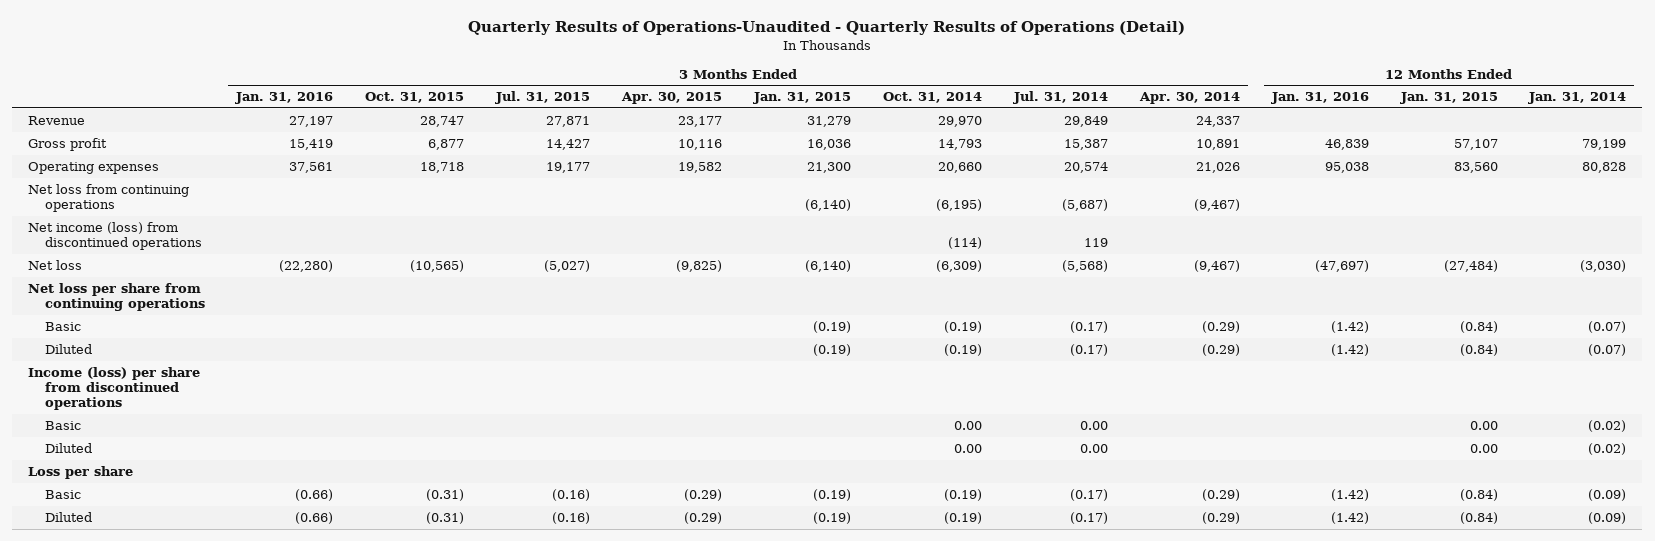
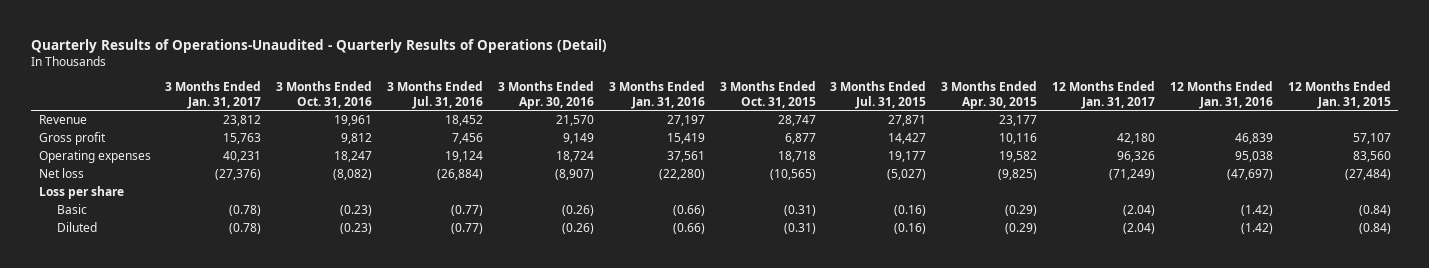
[753,92,852,105] Jan. 31, 2015 -> none
[882,92,982,104] Oct. 31, 2014 -> none
[1012,91,1108,105] Jul. 31, 2014 -> none
[1138,92,1240,105] Apr. 30, 2014 -> none
[1528,92,1627,105] Jan. 31, 2014 -> none
none -> [165,81,262,109] 3 Months Ended Jan. 31, 2017
none -> [276,81,373,108] 3 Months Ended Oct. 31, 2016
none -> [387,81,484,109] 3 Months Ended Jul. 31, 2016
none -> [497,81,594,109] 3 Months Ended Apr. 30, 2016
none -> [1052,81,1156,109] 12 Months Ended Jan. 31, 2017
[28,184,190,213] Net loss from continuing operations -> none
[28,222,202,251] Net income (loss) from discontinued operations -> none
[28,283,205,312] Net loss per share from continuing operations -> none
[44,322,81,332] Basic -> none
[44,344,92,355] Diluted -> none
[28,367,201,411] Income (loss) per share from discontinued operations -> none
[44,421,81,431] Basic -> none
[44,443,92,454] Diluted -> none

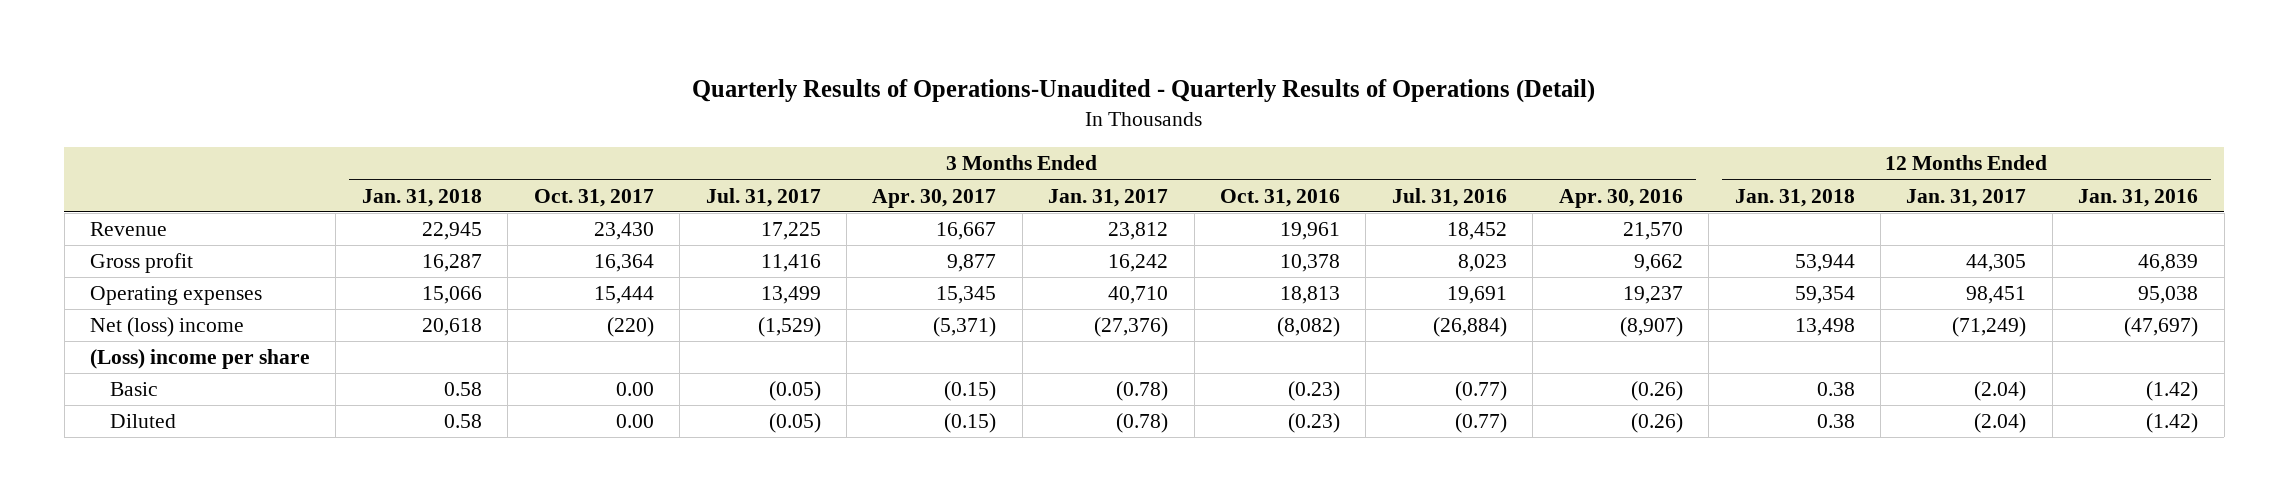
[608,81,705,109] 3 Months Ended Jan. 31, 2016 -> none
[719,81,816,108] 3 Months Ended Oct. 31, 2015 -> none
[830,81,927,109] 3 Months Ended Jul. 31, 2015 -> none
[941,81,1038,109] 3 Months Ended Apr. 30, 2015 -> none
[1287,81,1391,109] 12 Months Ended Jan. 31, 2015 -> none
none -> [361,188,482,207] Jan. 31, 2018
none -> [533,188,654,207] Oct. 31, 2017
none -> [705,187,821,207] Jul. 31, 2017
none -> [872,188,997,208] Apr. 30, 2017
none -> [1734,188,1855,207] Jan. 31, 2018
[223,133,262,145] 15,763 -> [1108,254,1169,273] 16,242
[341,133,373,145] 9,812 -> [1280,254,1341,273] 10,378
[452,133,484,145] 7,456 -> [1457,254,1507,273] 8,023
[562,133,594,145] 9,149 -> [1633,254,1683,273] 9,662
[1117,133,1156,145] 42,180 -> [1966,254,2027,273] 44,305
[223,151,262,163] 40,231 -> [1108,286,1169,305] 40,710
[334,151,373,163] 18,247 -> [1280,286,1341,305] 18,813
[445,151,484,163] 19,124 -> [1446,286,1507,305] 19,691
[555,151,594,163] 18,724 -> [1622,286,1683,305] 19,237
[1117,151,1156,163] 96,326 -> [1966,286,2027,305] 98,451
[38,168,84,179] Net loss -> [90,317,245,338] Net (loss) income
[38,186,124,200] Loss per share -> [90,349,311,370] (Loss) income per share

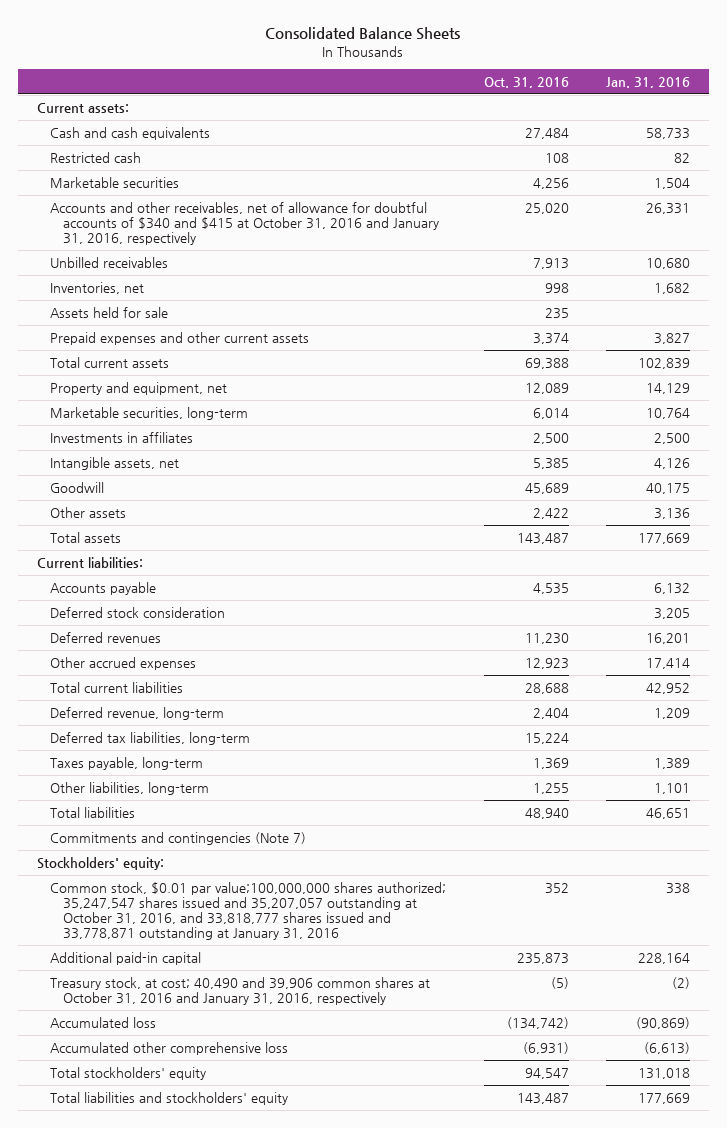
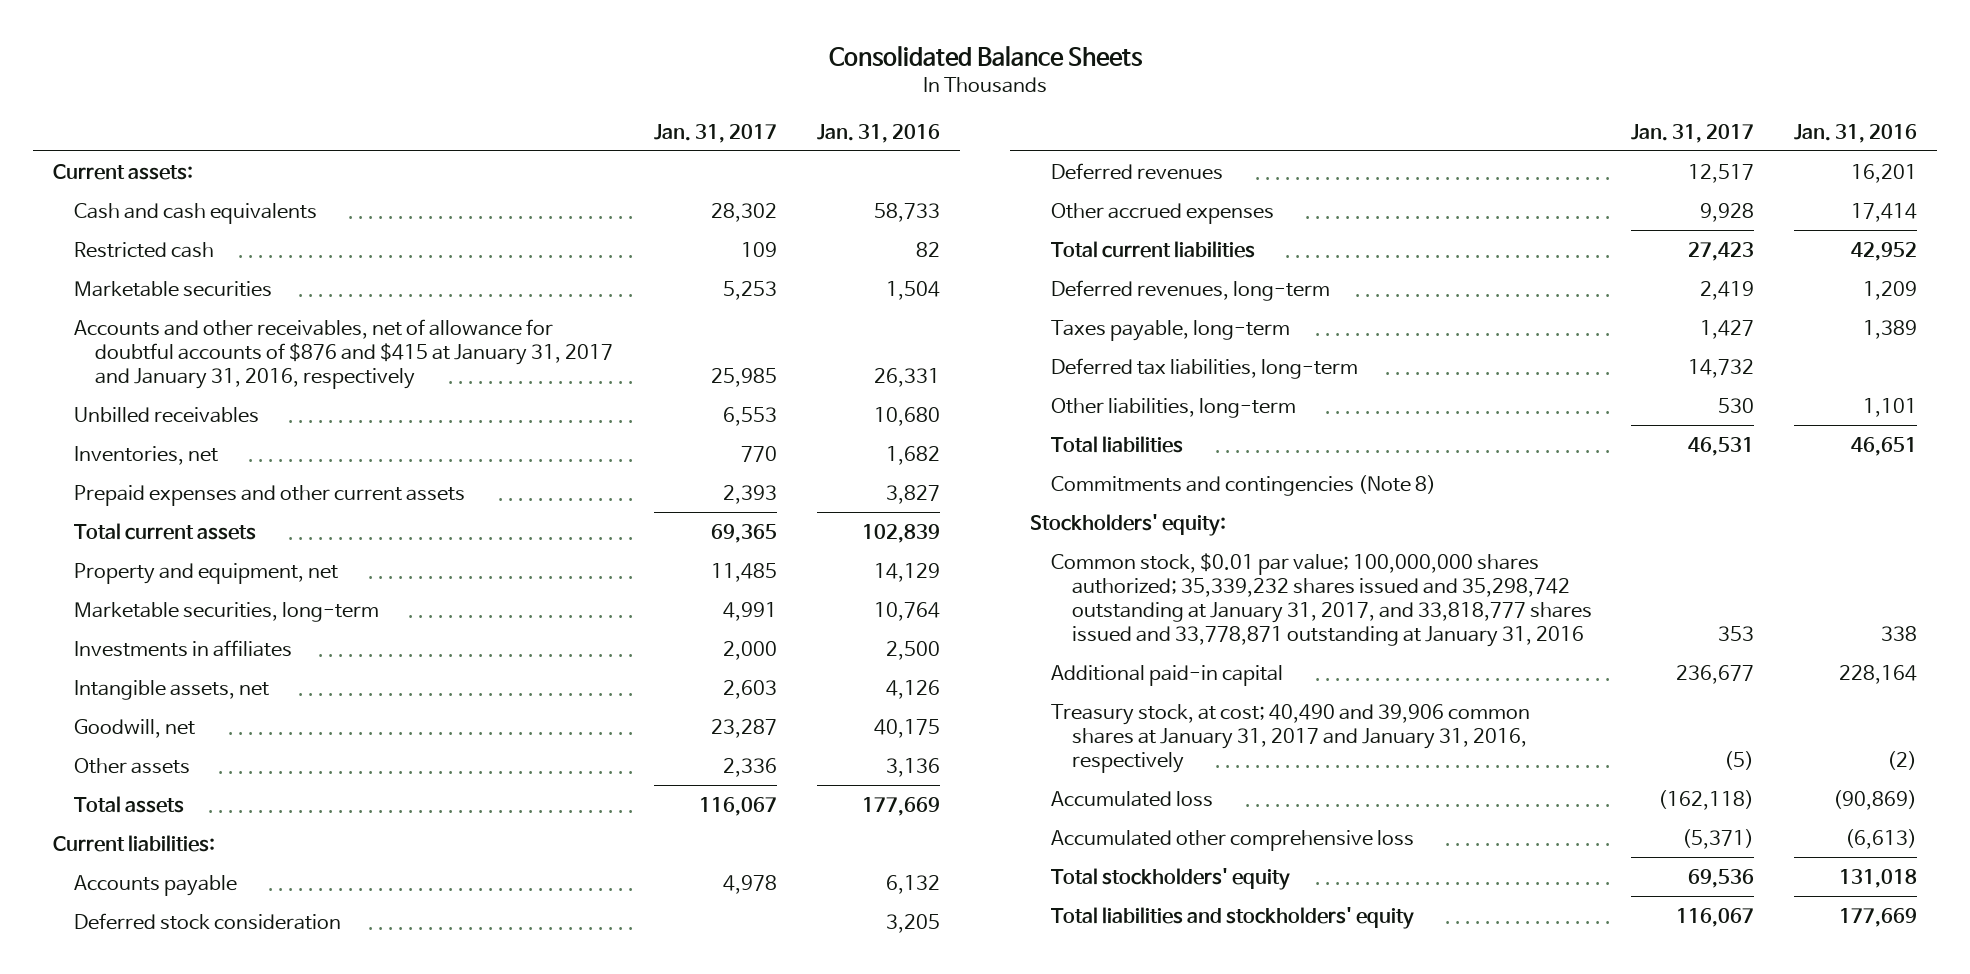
[483,76,569,88] Oct. 31, 2016 -> none
none -> [654,123,778,143] Jan. 31, 2017
[50,201,440,246] Accounts and other receivables, net of allowance for doubtful accounts of $340 and $415 at October 31, 2016 and January 31, 2016, respectively -> [73,318,613,389] Accounts and other receivables, net of allowance for doubtful accounts of $876 and $415 at January 31, 2017 and January 31, 2016, respectively
[50,306,169,318] Assets held for sale -> none
[50,481,105,493] Goodwill -> [73,718,195,738] Goodwill, net
[50,706,225,720] Deferred revenue, long-term -> [1050,279,1330,301] Deferred revenues, long-term
[50,731,251,745] Deferred tax liabilities, long-term -> [1050,357,1358,379] Deferred tax liabilities, long-term
[50,831,307,845] Commitments and contingencies (Note 7) -> [1050,474,1436,496] Commitments and contingencies (Note 8)
[50,881,447,941] Common stock, $0.01 par value;100,000,000 shares authorized; 35,247,547 shares issued and 35,207,057 outstanding at October 31, 2016, and 33,818,777 shares issued and 33,778,871 outstanding at January 31, 2016 -> [1050,552,1592,647] Common stock, $0.01 par value; 100,000,000 shares authorized; 35,339,232 shares issued and 35,298,742 outstanding at January 31, 2017, and 33,818,777 shares issued and 33,778,871 outstanding at January 31, 2016
[50,976,431,1006] Treasury stock, at cost; 40,490 and 39,906 common shares at October 31, 2016 and January 31, 2016, respectively -> [1050,703,1530,773] Treasury stock, at cost; 40,490 and 39,906 common shares at January 31, 2017 and January 31, 2016, respectively

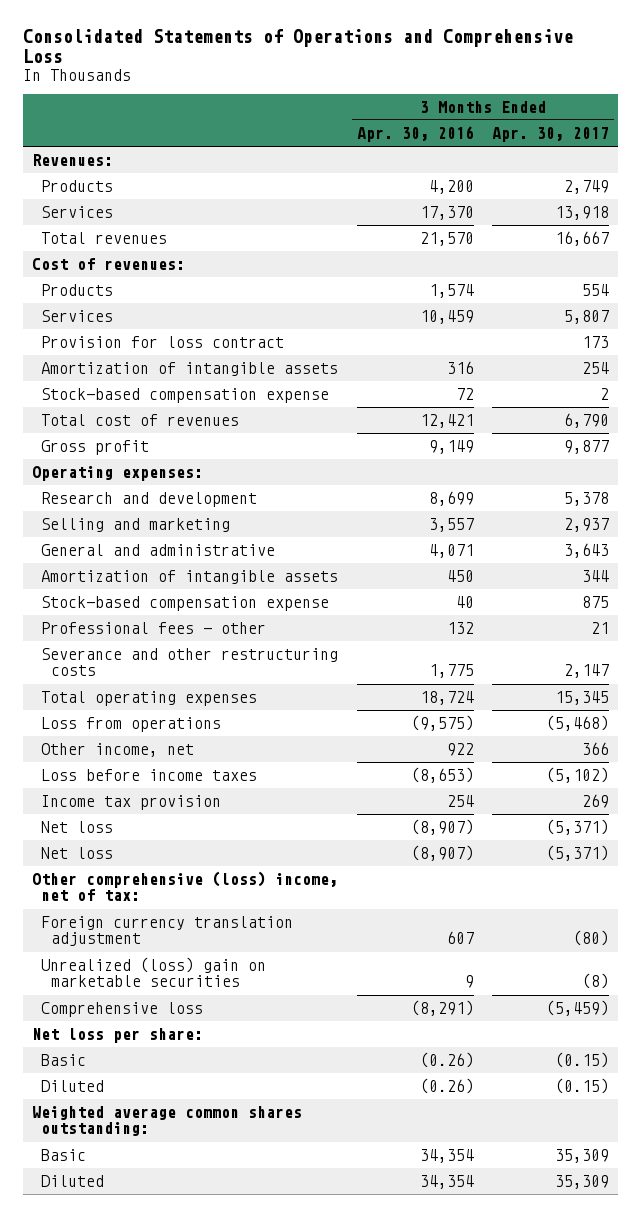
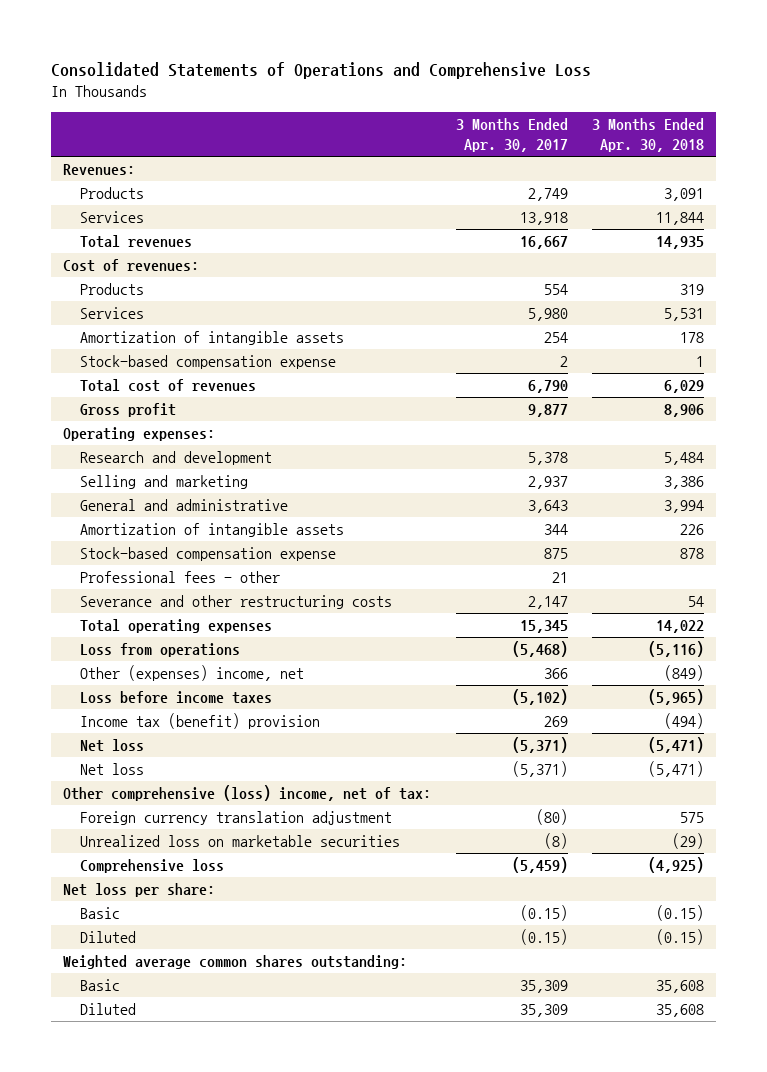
[356,125,474,142] Apr. 30, 2016 -> none
none -> [591,118,704,153] 3 Months Ended Apr. 30, 2018
[41,336,285,349] Provision for loss contract -> none
[564,310,610,325] 5,807 -> [527,308,568,322] 5,980
[41,743,195,758] Other income, net -> [80,665,305,682] Other (expenses) income, net
[41,795,222,811] Income tax provision -> [80,713,321,730] Income tax (benefit) provision
[41,957,267,988] Unrealized (loss) gain on marketable securities -> [80,835,401,848] Unrealized loss on marketable securities

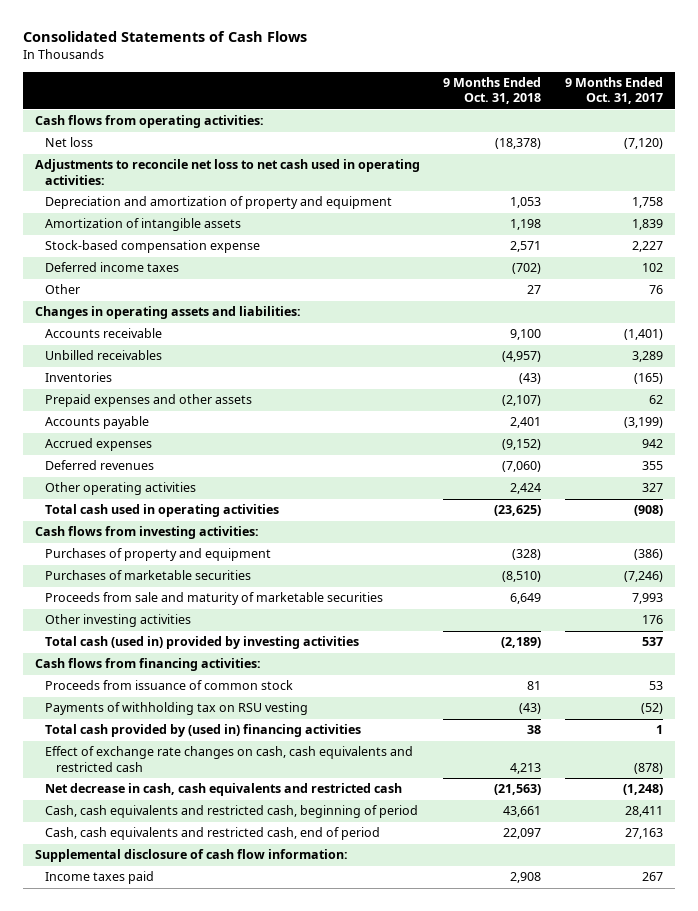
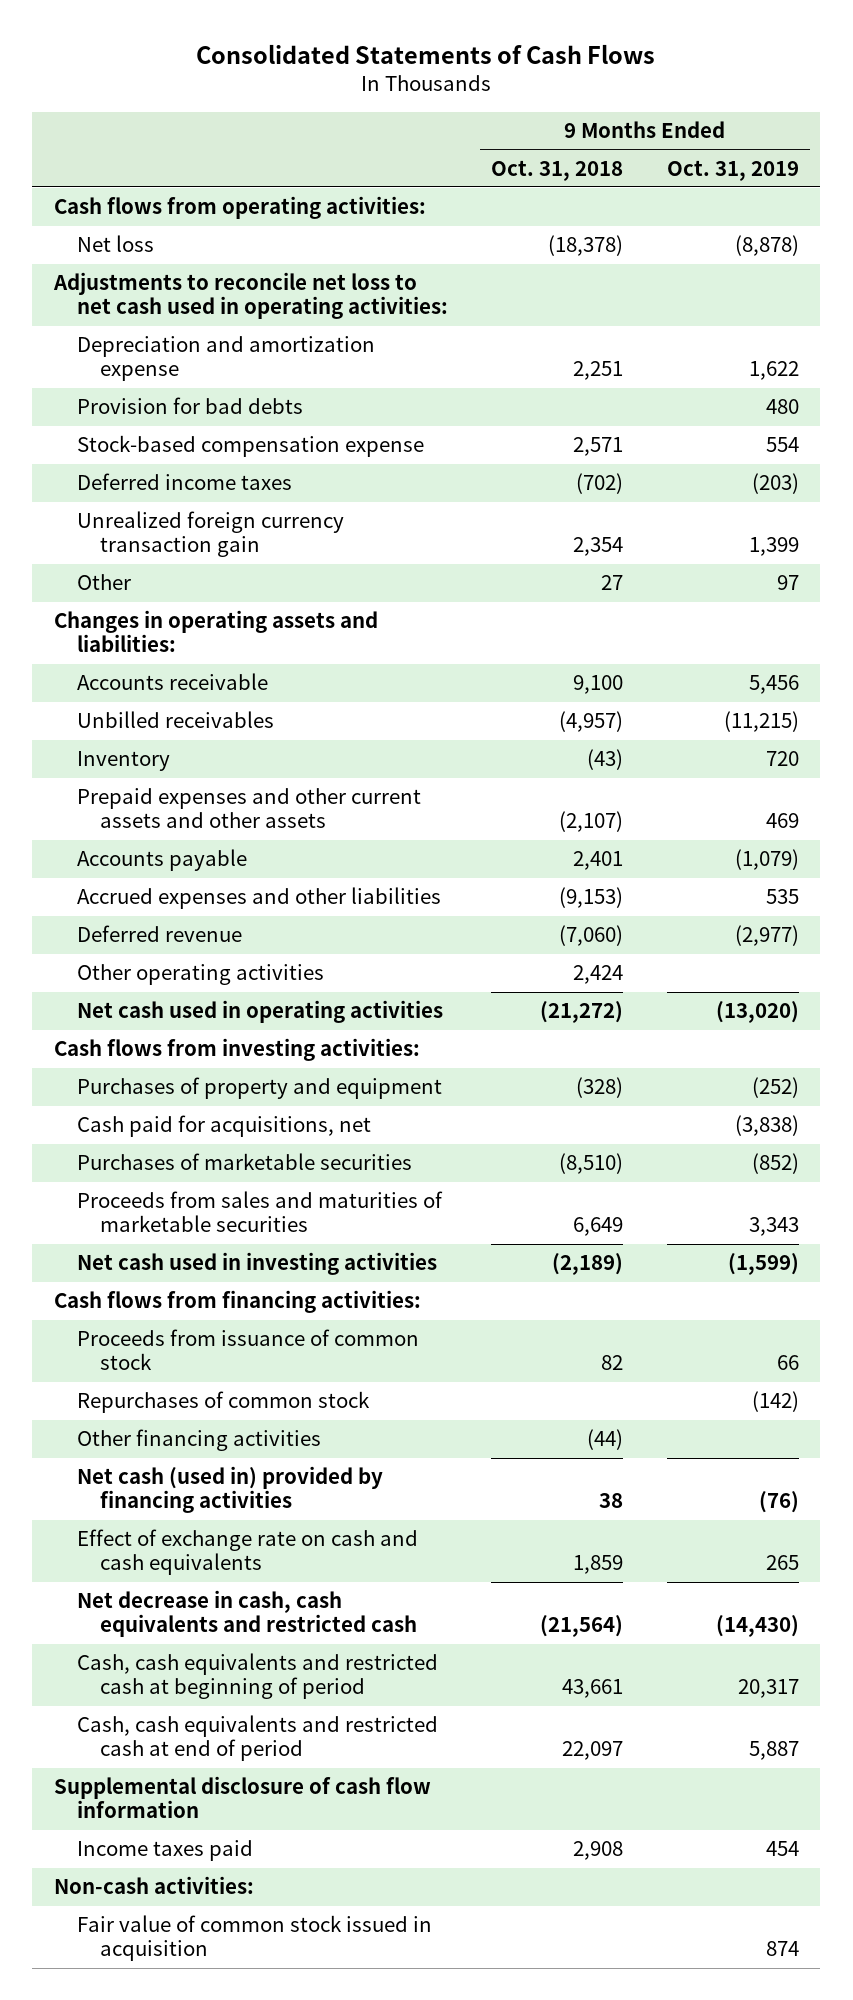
[564,76,663,105] 9 Months Ended Oct. 31, 2017 -> none
none -> [666,159,799,181] Oct. 31, 2019
[45,218,242,232] Amortization of intangible assets -> none
[45,196,393,210] Depreciation and amortization of property and equipment -> [76,336,375,382] Depreciation and amortization expense
[510,197,542,209] 1,053 -> [573,361,624,381] 2,251
none -> [76,397,303,415] Provision for bad debts
none -> [76,511,344,558] Unrealized foreign currency transaction gain
[45,372,113,383] Inventories -> [76,751,170,772] Inventory
[45,394,253,408] Prepaid expenses and other assets -> [76,788,421,829] Prepaid expenses and other current assets and other assets
[45,438,153,452] Accrued expenses -> none
[45,460,155,471] Deferred revenues -> none
none -> [76,887,441,910] Accrued expenses and other liabilities
none -> [76,925,242,943] Deferred revenue
[45,504,280,518] Total cash used in operating activities -> [76,1000,443,1024] Net cash used in operating activities
[494,505,542,517] (23,625) -> [540,1001,624,1024] (21,272)
none -> [76,1115,371,1138] Cash paid for acquisitions, net
[45,614,192,628] Other investing activities -> none
[45,592,384,606] Proceeds from sale and maturity of marketable securities -> [76,1191,443,1233] Proceeds from sales and maturities of marketable securities
[45,636,360,650] Total cash (used in) provided by investing activities -> [76,1252,437,1276] Net cash used in investing activities
[45,702,309,716] Payments of withholding tax on RSU vesting -> none
[527,681,542,691] 81 -> [601,1355,624,1371] 82
none -> [76,1391,370,1414] Repurchases of common stock
none -> [76,1429,321,1452] Other financing activities
[45,724,362,738] Total cash provided by (used in) financing activities -> [76,1466,383,1514] Net cash (used in) provided by financing activities
[45,746,414,772] Effect of exchange rate changes on cash, cash equivalents and restricted cash -> [76,1529,418,1576] Effect of exchange rate on cash and cash equivalents
[510,762,542,774] 4,213 -> [573,1555,624,1575] 1,859
[494,784,542,796] (21,563) -> [540,1615,624,1638] (21,564)
[45,805,419,819] Cash, cash equivalents and restricted cash, beginning of period -> [76,1653,438,1700] Cash, cash equivalents and restricted cash at beginning of period
[45,827,381,841] Cash, cash equivalents and restricted cash, end of period -> [76,1715,438,1762] Cash, cash equivalents and restricted cash at end of period
[34,849,348,863] Supplemental disclosure of cash flow information: -> [53,1776,431,1819] Supplemental disclosure of cash flow information
none -> [53,1876,254,1895] Non-cash activities:
none -> [76,1915,432,1962] Fair value of common stock issued in acquisition

